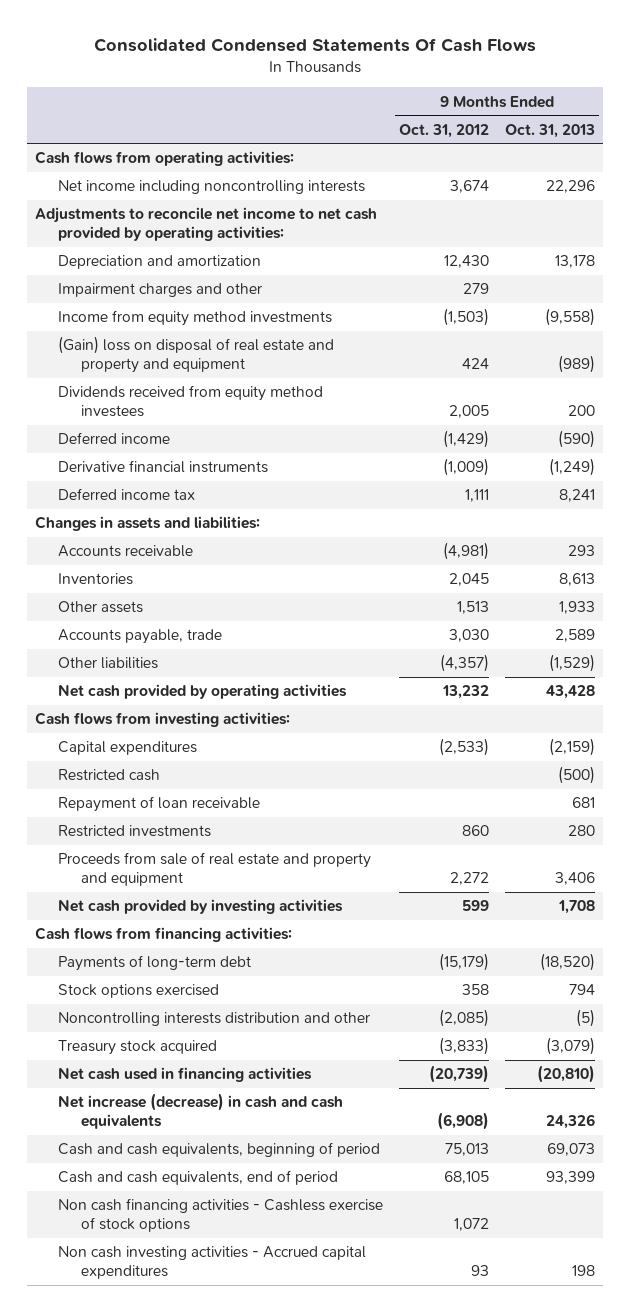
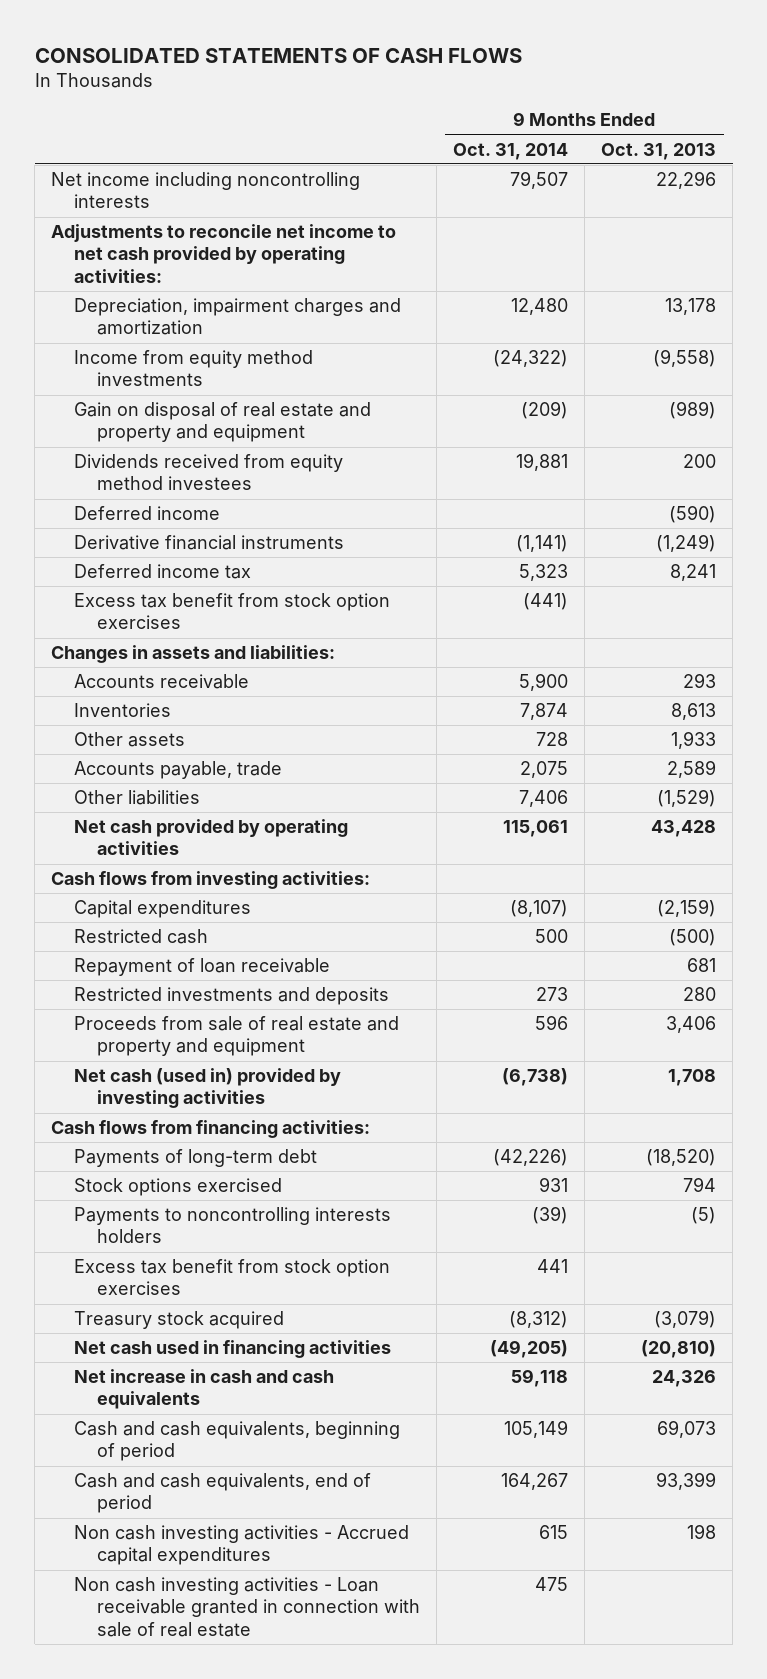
[93,37,536,52] Consolidated Condensed Statements Of Cash Flows -> [34,47,522,63] CONSOLIDATED STATEMENTS OF CASH FLOWS
[399,123,490,138] Oct. 31, 2012 -> none
none -> [452,142,568,160] Oct. 31, 2014
[34,151,294,167] Cash flows from operating activities: -> none
[58,283,263,298] Impairment charges and other -> none
[58,255,262,270] Depreciation and amortization -> [74,298,402,336] Depreciation, impairment charges and amortization
[58,336,335,374] (Gain) loss on disposal of real estate and property and equipment -> [74,402,372,443] Gain on disposal of real estate and property and equipment
none -> [74,593,391,630] Excess tax benefit from stock option exercises
[58,825,212,838] Restricted investments -> [74,987,390,1006] Restricted investments and deposits
[58,899,344,915] Net cash provided by investing activities -> [74,1068,342,1109] Net cash (used in) provided by investing activities
[58,1012,371,1027] Noncontrolling interests distribution and other -> none
none -> [74,1207,392,1244] Payments to noncontrolling interests holders
none -> [74,1259,391,1296] Excess tax benefit from stock option exercises
[58,1093,344,1130] Net increase (decrease) in cash and cash equivalents -> [74,1369,335,1410] Net increase in cash and cash equivalents
[58,1198,384,1233] Non cash financing activities - Cashless exercise of stock options -> none
none -> [74,1577,420,1637] Non cash investing activities - Loan receivable granted in connection with sale of real estate

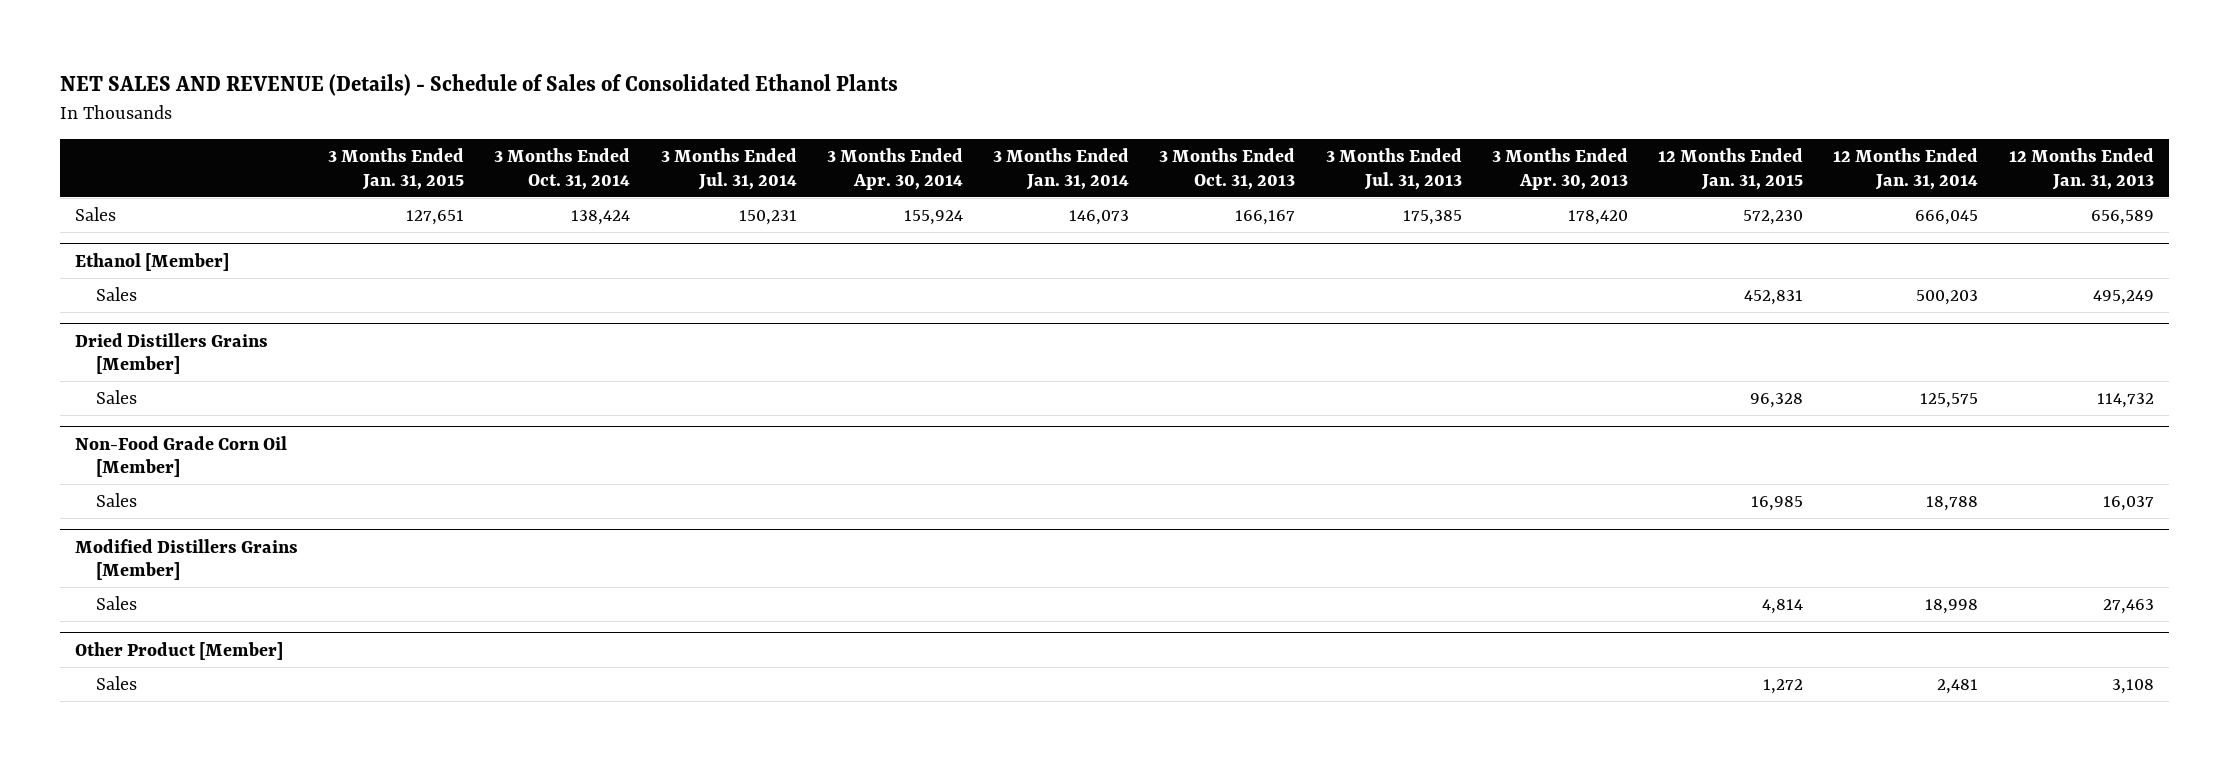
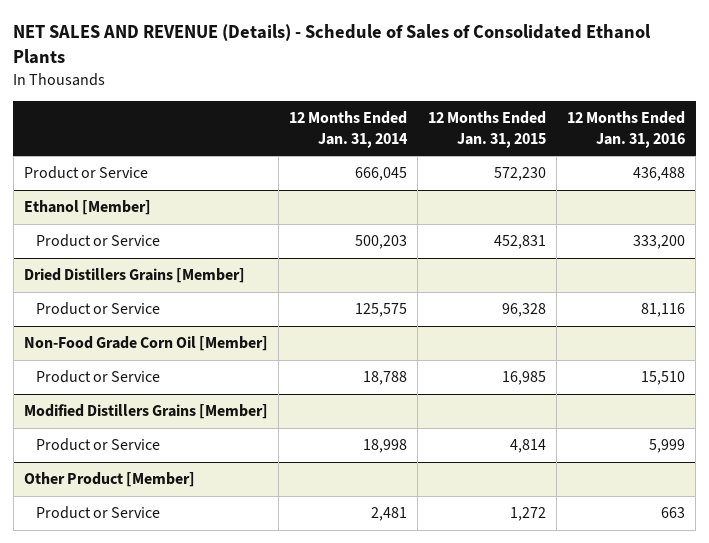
[328,148,465,190] 3 Months Ended Jan. 31, 2015 -> none
[494,148,631,190] 3 Months Ended Oct. 31, 2014 -> none
[660,148,797,190] 3 Months Ended Jul. 31, 2014 -> none
[826,148,963,190] 3 Months Ended Apr. 30, 2014 -> none
[993,148,1130,190] 3 Months Ended Jan. 31, 2014 -> none
[1159,148,1296,190] 3 Months Ended Oct. 31, 2013 -> none
[1325,148,1462,190] 3 Months Ended Jul. 31, 2013 -> none
[1491,148,1628,190] 3 Months Ended Apr. 30, 2013 -> none
[2008,148,2154,190] 12 Months Ended Jan. 31, 2013 -> none
none -> [567,111,686,148] 12 Months Ended Jan. 31, 2016
[74,206,116,221] Sales -> [23,166,148,180] Product or Service
[96,286,138,301] Sales -> [35,234,160,248] Product or Service
[96,389,138,404] Sales -> [35,302,160,316] Product or Service
[96,492,138,507] Sales -> [35,370,160,384] Product or Service
[96,595,138,610] Sales -> [35,438,160,452] Product or Service
[96,675,138,690] Sales -> [35,506,160,520] Product or Service

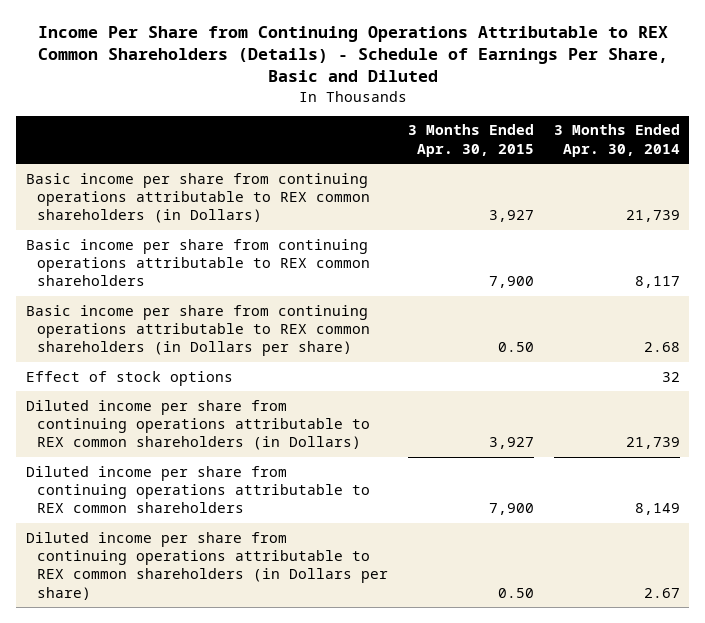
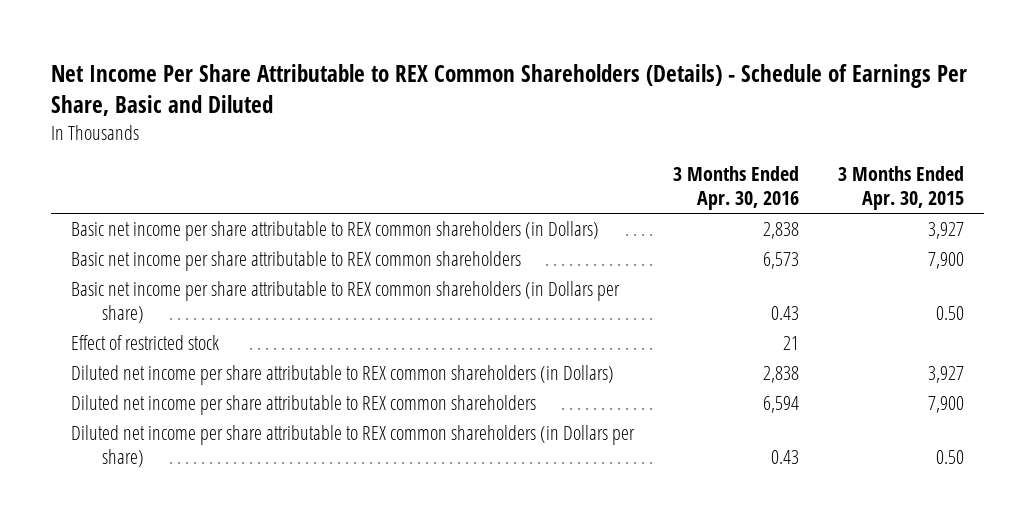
[37,25,668,83] Income Per Share from Continuing Operations Attributable to REX Common Shareholders (Details) - Schedule of Earnings Per Share, Basic and Diluted -> [51,64,968,116] Net Income Per Share Attributable to REX Common Shareholders (Details) - Schedule of Earnings Per Share, Basic and Diluted
[553,124,680,157] 3 Months Ended Apr. 30, 2014 -> none
none -> [672,166,799,211] 3 Months Ended Apr. 30, 2016
[25,172,370,224] Basic income per share from continuing operations attributable to REX common shareholders (in Dollars) -> [70,220,599,241] Basic net income per share attributable to REX common shareholders (in Dollars)
[25,238,370,287] Basic income per share from continuing operations attributable to REX common shareholders -> [70,250,521,271] Basic net income per share attributable to REX common shareholders
[25,304,370,357] Basic income per share from continuing operations attributable to REX common shareholders (in Dollars per share) -> [70,280,620,323] Basic net income per share attributable to REX common shareholders (in Dollars per share)
[25,370,233,386] Effect of stock options -> [70,334,219,350] Effect of restricted stock
[25,399,370,451] Diluted income per share from continuing operations attributable to REX common shareholders (in Dollars) -> [70,364,614,385] Diluted net income per share attributable to REX common shareholders (in Dollars)
[25,465,370,514] Diluted income per share from continuing operations attributable to REX common shareholders -> [70,394,536,415] Diluted net income per share attributable to REX common shareholders
[25,531,388,600] Diluted income per share from continuing operations attributable to REX common shareholders (in Dollars per share) -> [70,424,635,467] Diluted net income per share attributable to REX common shareholders (in Dollars per share)

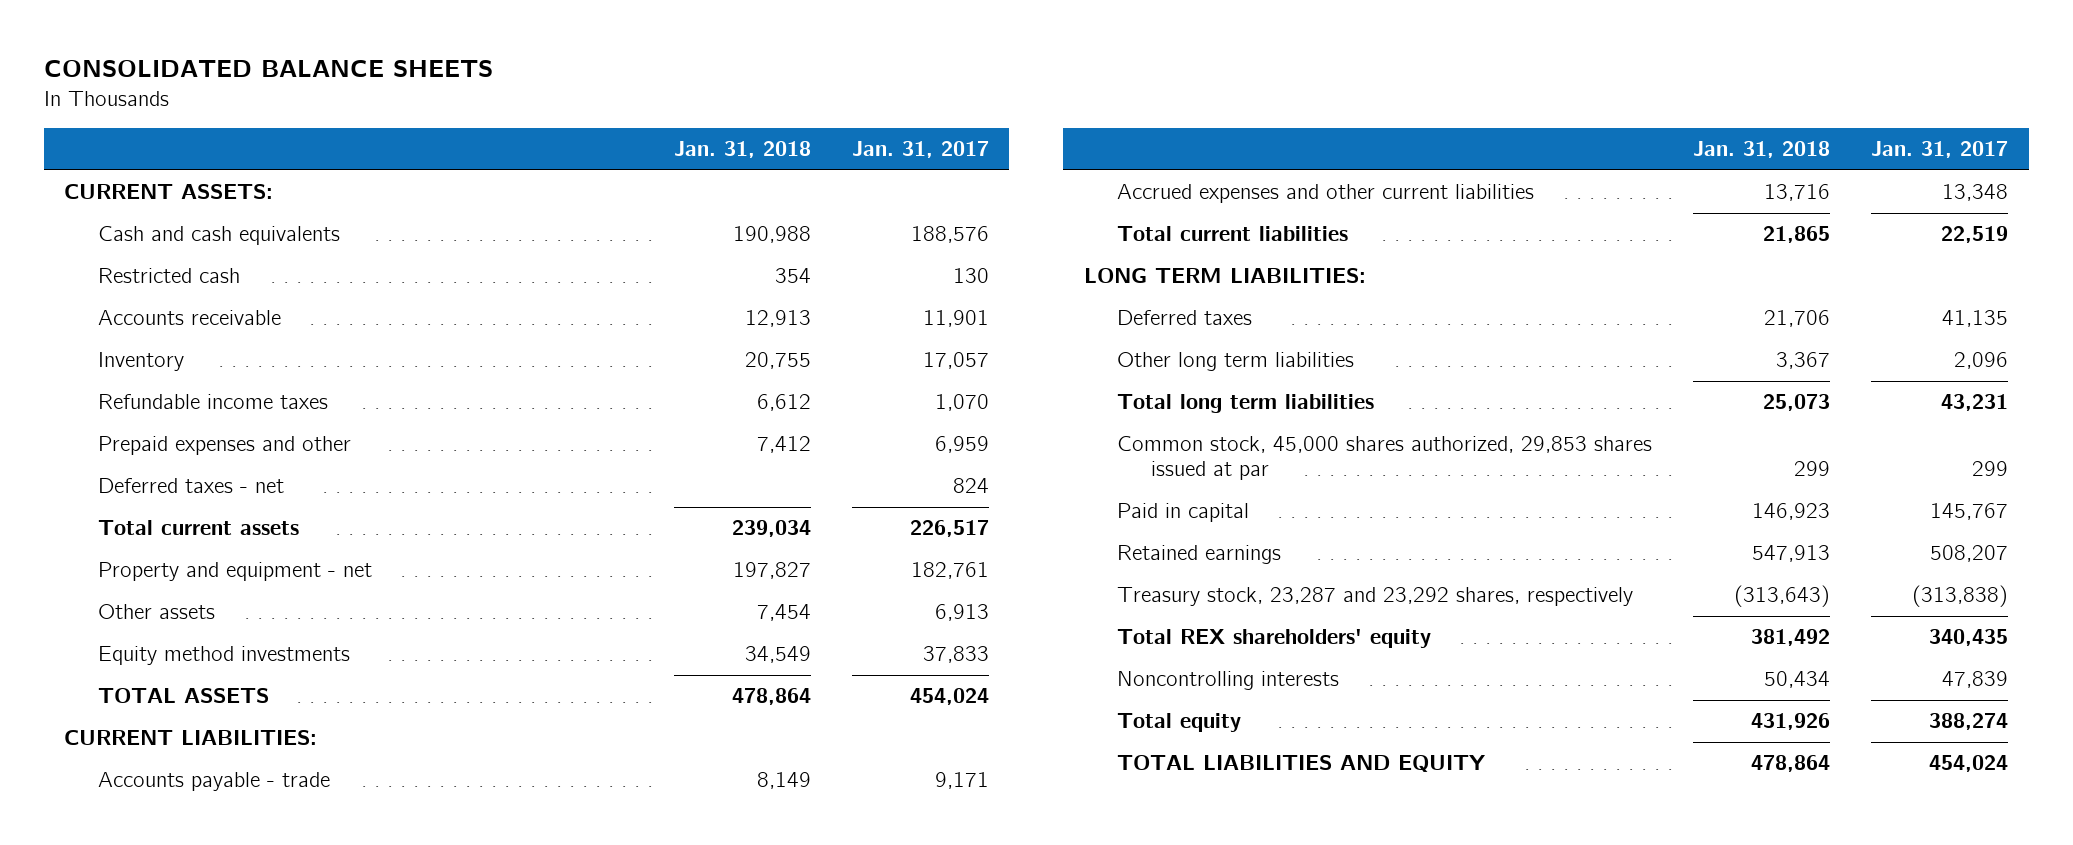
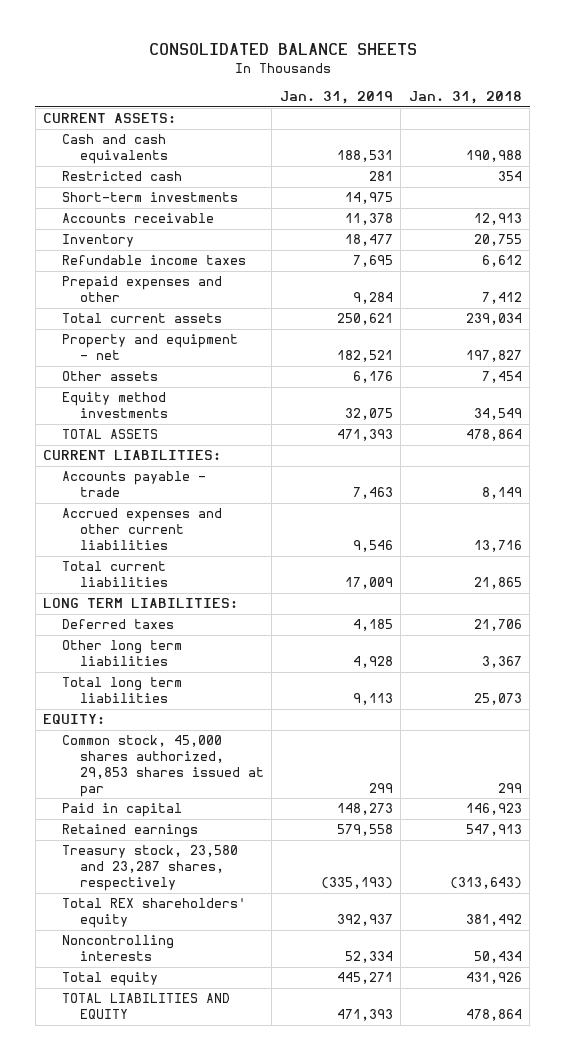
[851,141,989,159] Jan. 31, 2017 -> none
none -> [279,90,393,104] Jan. 31, 2019
none -> [61,192,238,203] Short-term investments
[97,478,284,494] Deferred taxes - net -> none
none -> [43,714,106,725] EQUITY:
[1117,587,1634,607] Treasury stock, 23,287 and 23,292 shares, respectively -> [61,845,238,891] Treasury stock, 23,580 and 23,287 shares, respectively

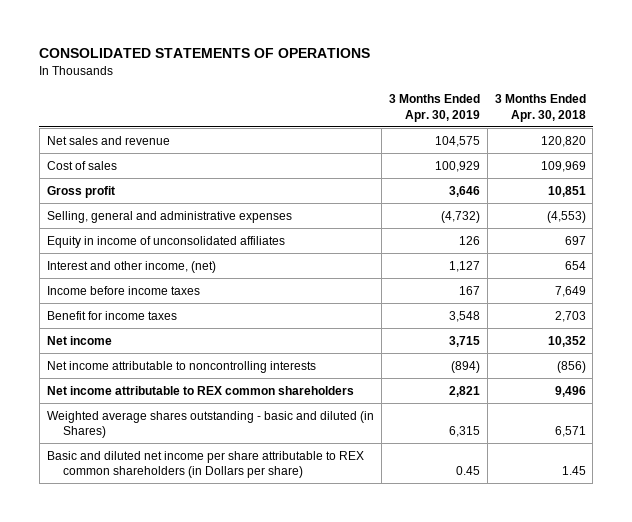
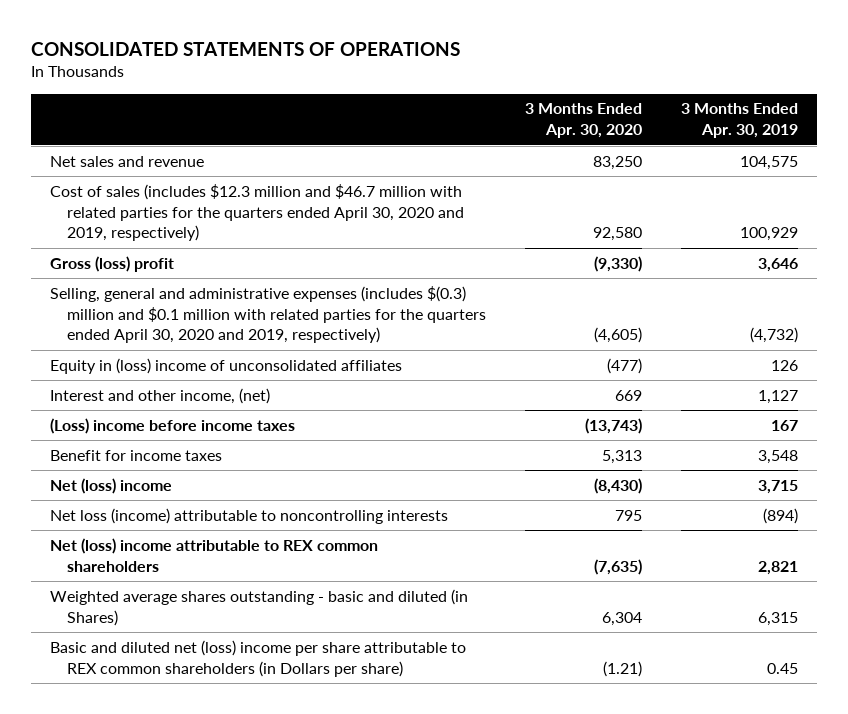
[494,94,586,122] 3 Months Ended Apr. 30, 2018 -> none
none -> [524,103,642,139] 3 Months Ended Apr. 30, 2020
[46,160,117,170] Cost of sales -> [50,183,464,242] Cost of sales (includes $12.3 million and $46.7 million with related parties for the quarters ended April 30, 2020 and 2019, respectively)
[46,185,115,198] Gross profit -> [50,255,175,272] Gross (loss) profit
[46,210,292,223] Selling, general and administrative expenses -> [50,285,486,344] Selling, general and administrative expenses (includes $(0.3) million and $0.1 million with related parties for the quarters ended April 30, 2020 and 2019, respectively)
[46,235,285,248] Equity in income of unconsolidated affiliates -> [50,357,403,374] Equity in (loss) income of unconsolidated affiliates
[46,285,200,295] Income before income taxes -> [50,417,296,434] (Loss) income before income taxes
[46,335,112,345] Net income -> [50,477,173,494] Net (loss) income
[46,360,316,373] Net income attributable to noncontrolling interests -> [50,507,449,524] Net loss (income) attributable to noncontrolling interests
[46,385,354,395] Net income attributable to REX common shareholders -> [50,537,379,572] Net (loss) income attributable to REX common shareholders
[46,450,364,478] Basic and diluted net income per share attributable to REX common shareholders (in Dollars per share) -> [50,639,467,677] Basic and diluted net (loss) income per share attributable to REX common shareholders (in Dollars per share)

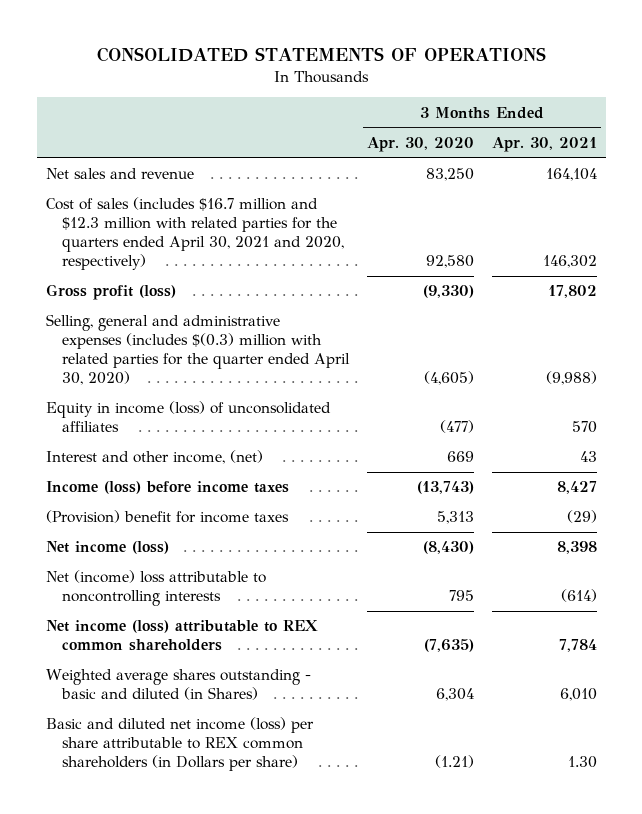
[680,103,798,139] 3 Months Ended Apr. 30, 2019 -> none
none -> [491,136,597,152] Apr. 30, 2021
[50,183,464,242] Cost of sales (includes $12.3 million and $46.7 million with related parties for the quarters ended April 30, 2020 and 2019, respectively) -> [45,197,345,271] Cost of sales (includes $16.7 million and $12.3 million with related parties for the quarters ended April 30, 2021 and 2020, respectively)
[50,255,175,272] Gross (loss) profit -> [45,284,176,301] Gross profit (loss)
[50,285,486,344] Selling, general and administrative expenses (includes $(0.3) million and $0.1 million with related parties for the quarters ended April 30, 2020 and 2019, respectively) -> [45,314,351,386] Selling, general and administrative expenses (includes $(0.3) million with related parties for the quarter ended April 30, 2020)
[50,357,403,374] Equity in (loss) income of unconsolidated affiliates -> [45,401,331,433] Equity in income (loss) of unconsolidated affiliates
[50,417,296,434] (Loss) income before income taxes -> [45,481,289,495] Income (loss) before income taxes
[50,449,223,461] Benefit for income taxes -> [45,510,289,524] (Provision) benefit for income taxes
[50,477,173,494] Net (loss) income -> [45,541,169,555] Net income (loss)
[50,507,449,524] Net loss (income) attributable to noncontrolling interests -> [45,570,266,607] Net (income) loss attributable to noncontrolling interests
[50,537,379,572] Net (loss) income attributable to REX common shareholders -> [45,620,318,652] Net income (loss) attributable to REX common shareholders
[50,639,467,677] Basic and diluted net (loss) income per share attributable to REX common shareholders (in Dollars per share) -> [45,717,314,772] Basic and diluted net income (loss) per share attributable to REX common shareholders (in Dollars per share)

